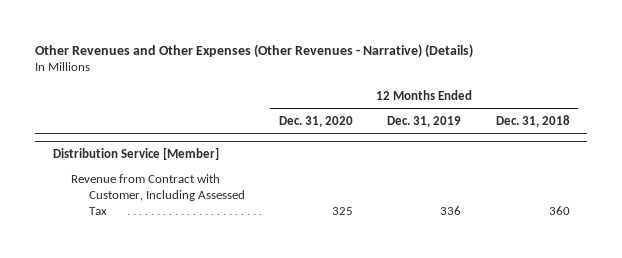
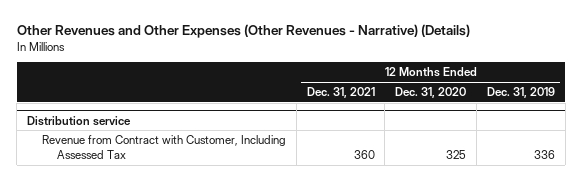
[495,114,570,127] Dec. 31, 2018 -> none
none -> [306,87,375,99] Dec. 31, 2021
[52,147,219,161] Distribution Service [Member] -> [27,115,132,126] Distribution service

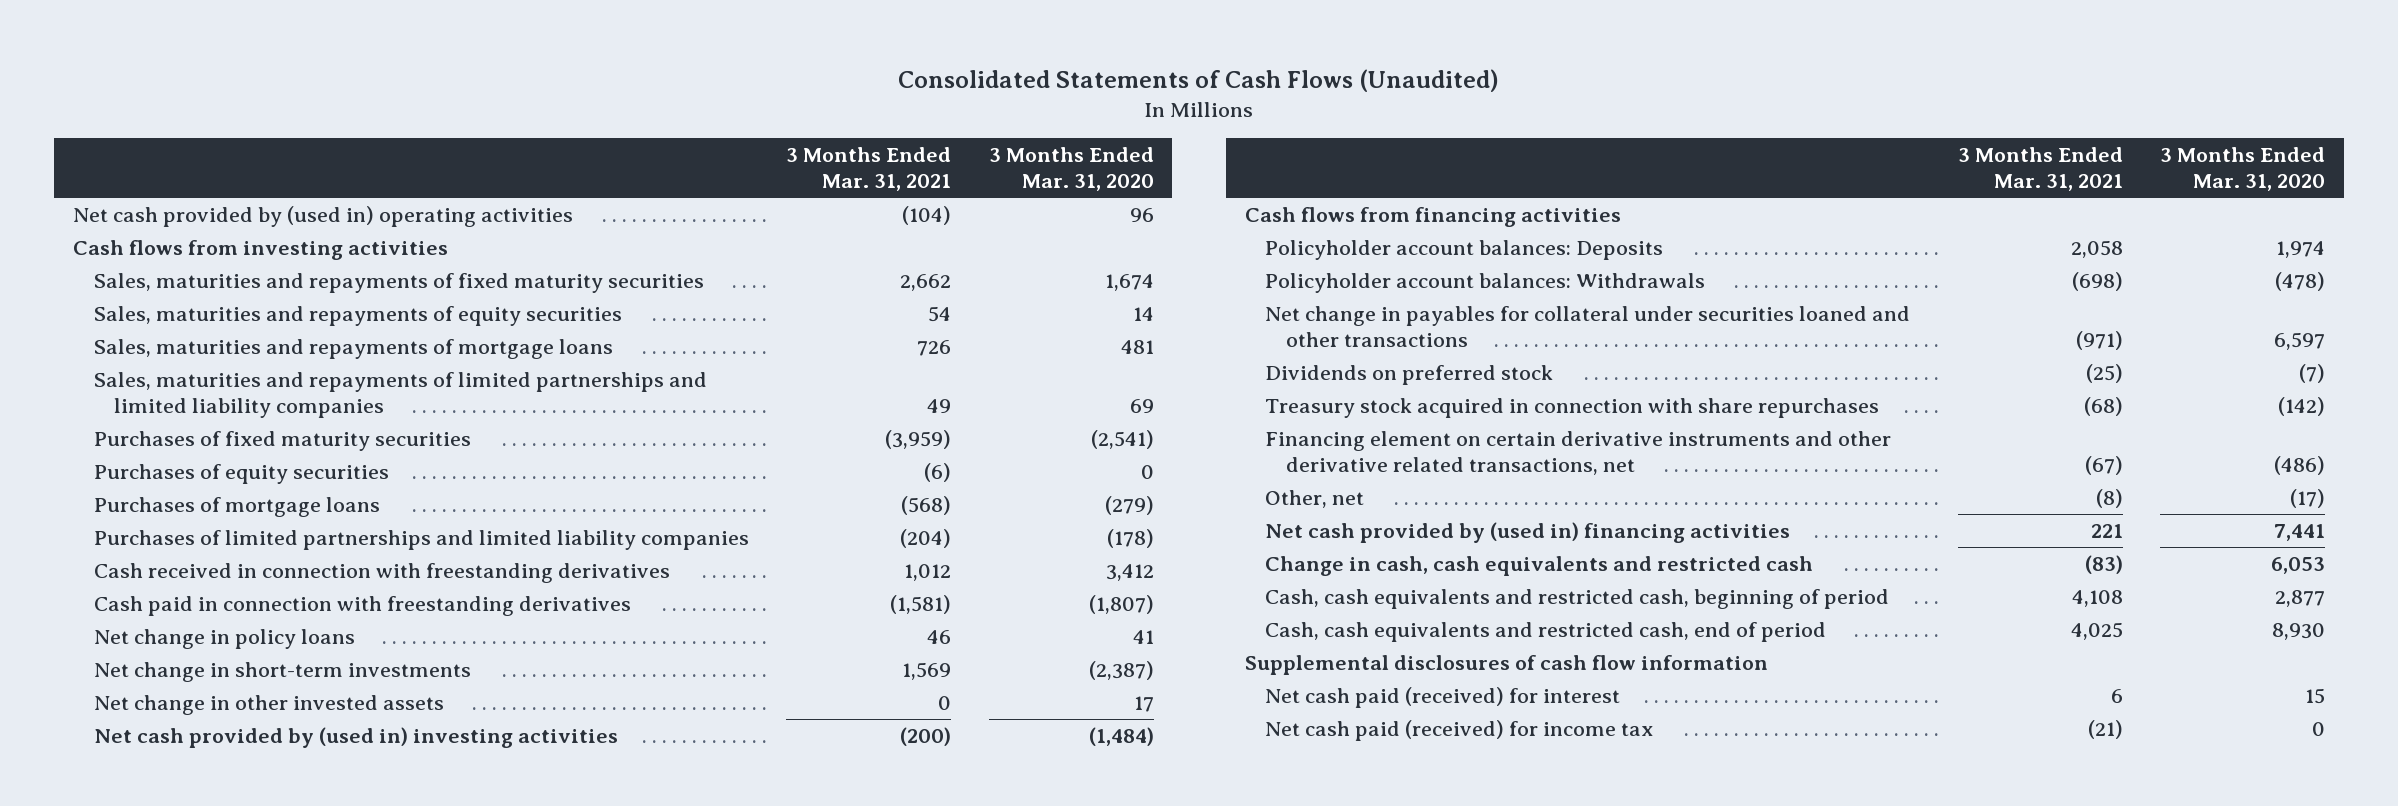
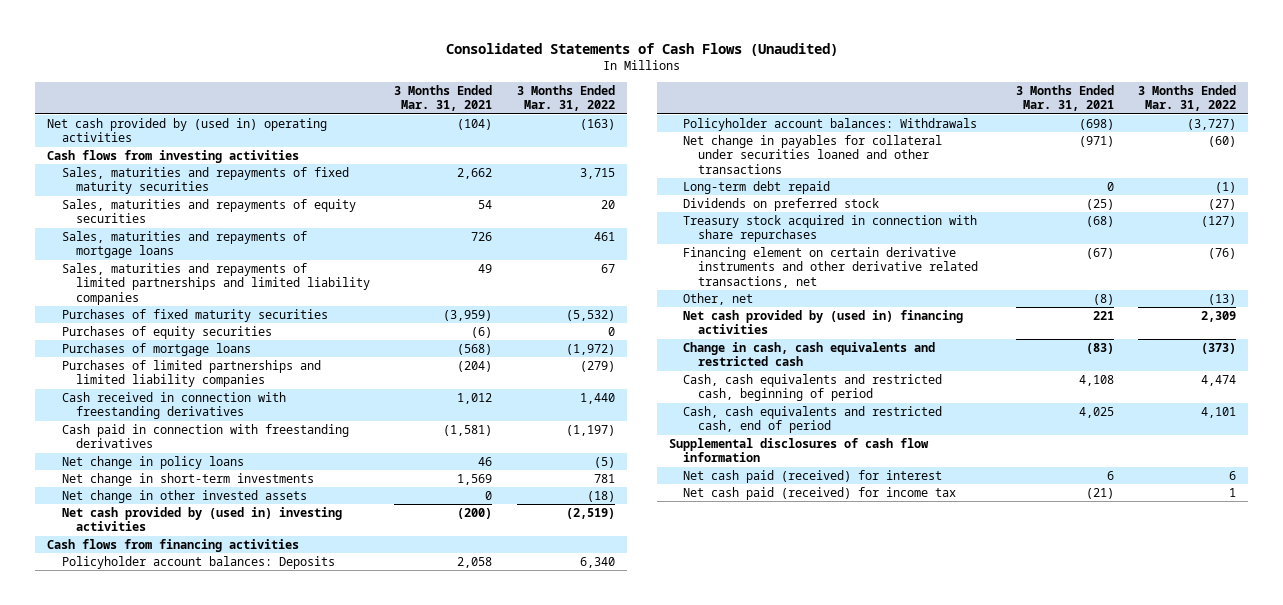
[988,147,1154,192] 3 Months Ended Mar. 31, 2020 -> none
none -> [516,85,615,112] 3 Months Ended Mar. 31, 2022
none -> [683,181,831,195] Long-term debt repaid

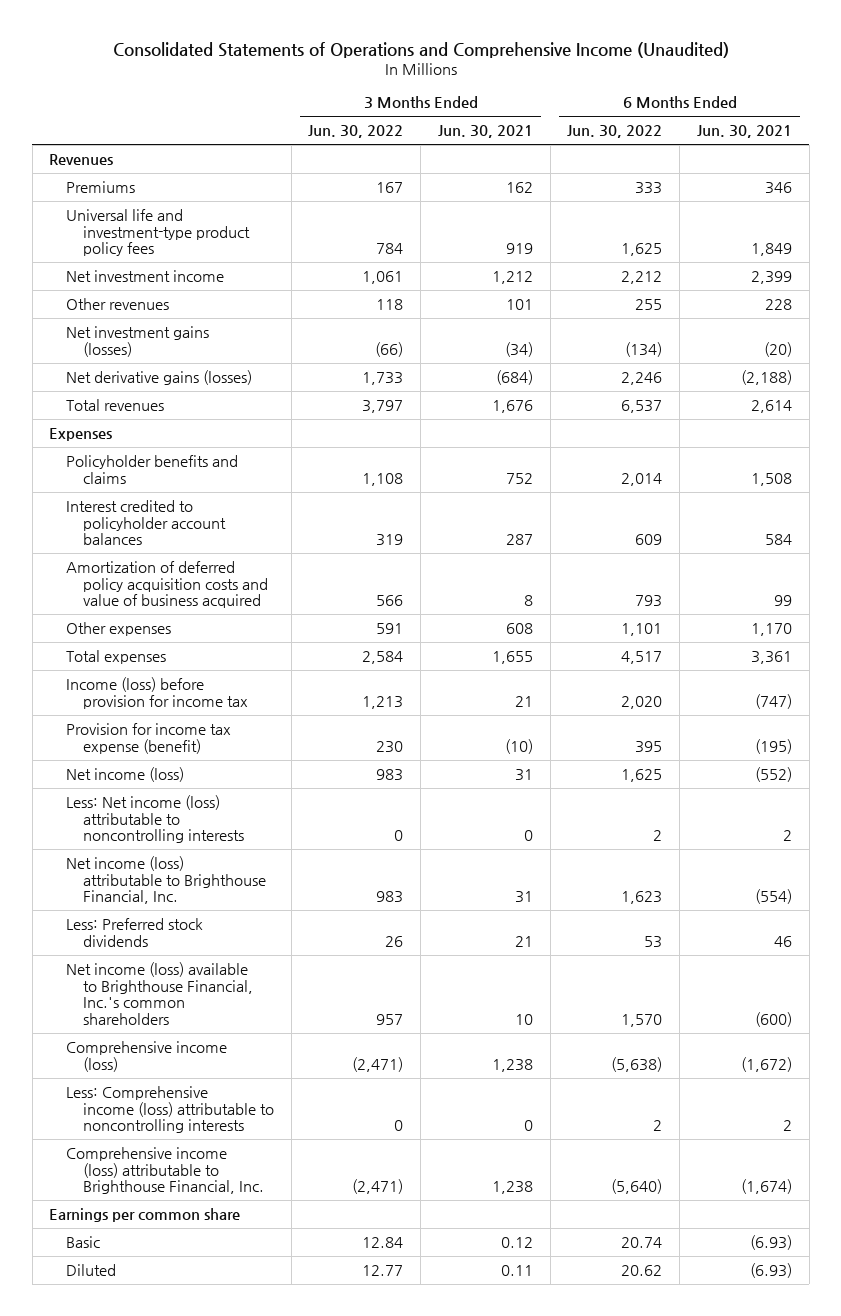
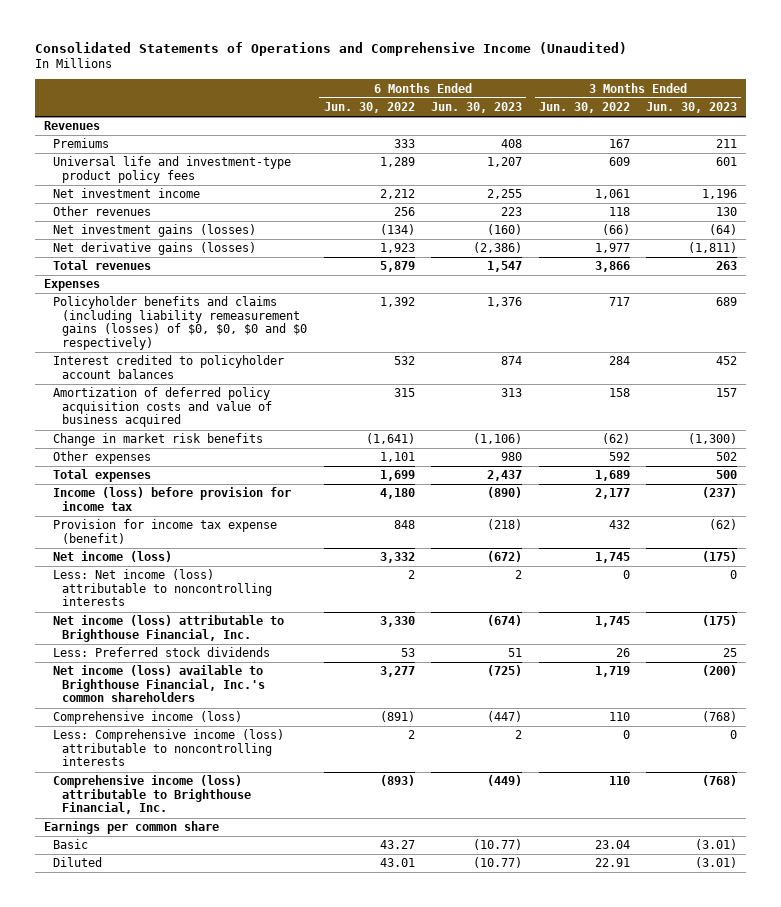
[437,125,533,139] Jun. 30, 2021 -> none
[696,125,792,139] Jun. 30, 2021 -> none
none -> [431,102,523,114] Jun. 30, 2023
none -> [646,102,738,114] Jun. 30, 2023
[376,243,404,255] 784 -> [608,157,630,167] 609
[621,243,663,257] 1,625 -> [379,157,415,168] 1,289
[635,298,663,310] 255 -> [393,207,415,217] 256
[362,371,404,385] 1,733 -> [594,243,630,254] 1,977
[621,371,663,385] 2,246 -> [379,243,415,254] 1,923
[362,399,404,413] 3,797 -> [594,261,630,273] 3,866
[621,399,663,413] 6,537 -> [379,261,415,273] 5,879
[66,454,239,484] Policyholder benefits and claims -> [52,296,307,351] Policyholder benefits and claims (including liability remeasurement gains (losses) of $0, $0, $0 and $0 respectively)
[362,472,404,486] 1,108 -> [608,297,630,307] 717
[621,472,663,486] 2,014 -> [379,297,415,308] 1,392
[376,534,404,547] 319 -> [608,356,630,366] 284
[635,534,663,546] 609 -> [393,356,415,366] 532
[376,595,404,607] 566 -> [608,388,630,398] 158
[635,595,663,608] 793 -> [393,388,415,398] 315
none -> [52,433,263,447] Change in market risk benefits
[376,622,404,634] 591 -> [608,452,630,462] 592
[362,650,404,664] 2,584 -> [594,470,630,482] 1,689
[621,650,663,664] 4,517 -> [379,470,415,482] 1,699
[362,695,404,709] 1,213 -> [594,488,630,500] 2,177
[621,695,663,709] 2,020 -> [379,488,415,500] 4,180
[376,740,404,753] 230 -> [608,520,630,530] 432
[635,740,663,753] 395 -> [393,520,415,530] 848
[376,768,404,781] 983 -> [594,552,630,564] 1,745
[621,768,663,782] 1,625 -> [379,552,415,564] 3,332
[376,891,404,904] 983 -> [594,616,630,628] 1,745
[621,891,663,905] 1,623 -> [379,616,415,628] 3,330
[376,1013,404,1025] 957 -> [594,666,630,678] 1,719
[621,1013,663,1027] 1,570 -> [379,666,415,678] 3,277
[352,1056,404,1072] (2,471) -> [608,712,630,722] 110
[611,1056,663,1072] (5,638) -> [379,711,415,723] (891)
[352,1179,404,1195] (2,471) -> [608,776,630,786] 110
[611,1179,663,1195] (5,640) -> [379,775,415,787] (893)
[362,1236,404,1248] 12.84 -> [594,840,630,850] 23.04
[621,1236,663,1248] 20.74 -> [379,840,415,850] 43.27
[362,1264,404,1276] 12.77 -> [594,858,630,868] 22.91
[621,1264,663,1276] 20.62 -> [379,858,415,868] 43.01

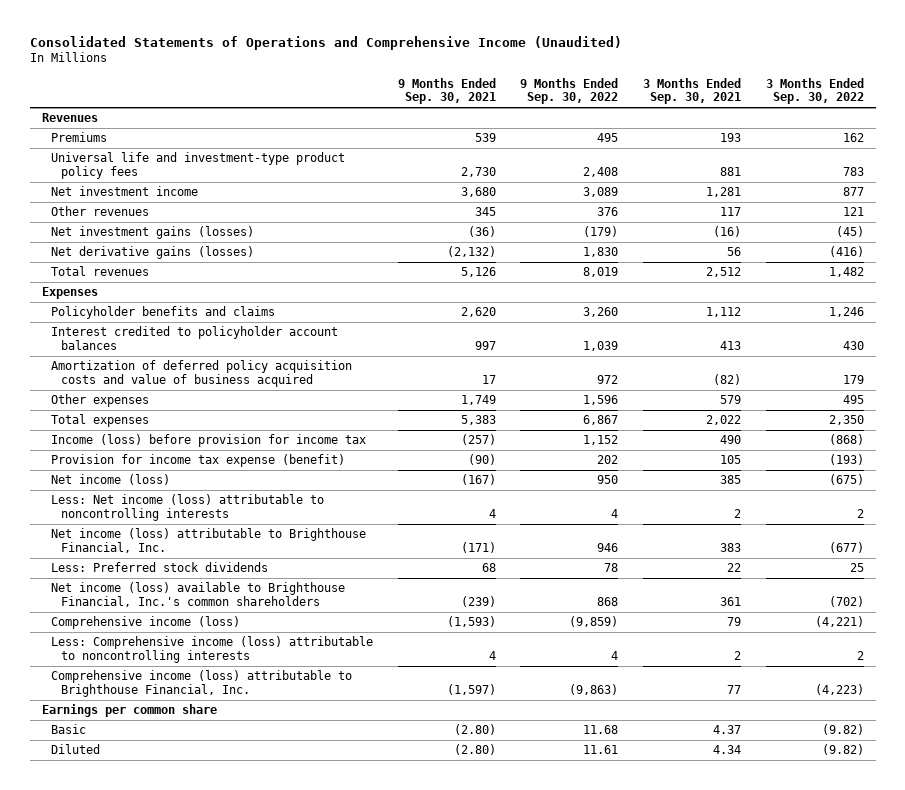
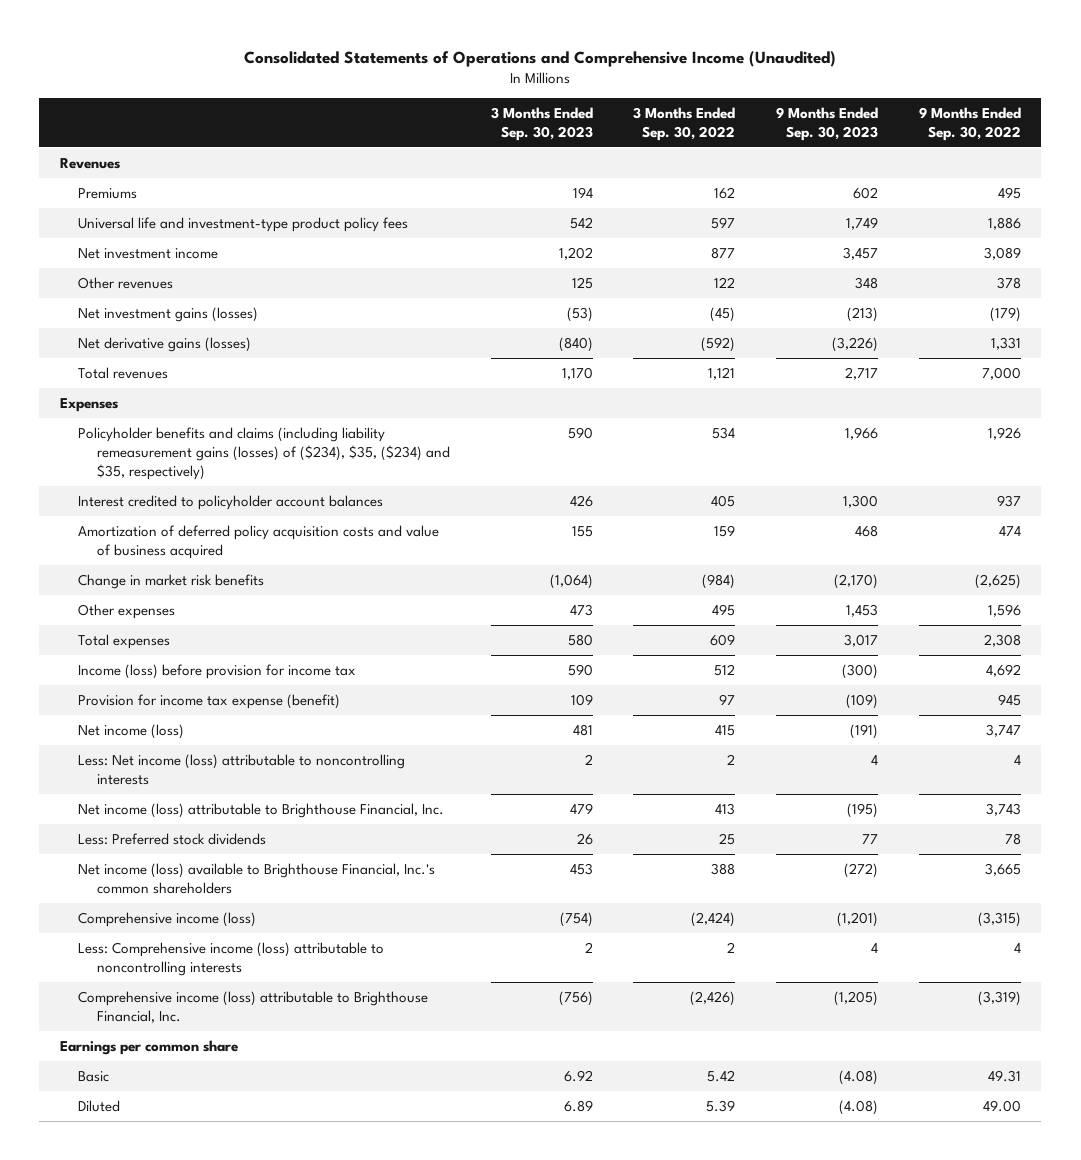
[397,77,496,105] 9 Months Ended Sep. 30, 2021 -> none
[642,77,741,105] 3 Months Ended Sep. 30, 2021 -> none
none -> [490,106,593,141] 3 Months Ended Sep. 30, 2023
none -> [776,106,879,141] 9 Months Ended Sep. 30, 2023
[583,166,619,177] 2,408 -> [987,216,1021,230] 1,886
[842,166,864,176] 783 -> [711,216,736,229] 597
[597,207,619,217] 376 -> [996,276,1021,289] 378
[842,207,864,217] 121 -> [714,276,736,288] 122
[583,247,619,258] 1,830 -> [990,336,1021,350] 1,331
[828,246,864,258] (416) -> [701,336,736,352] (592)
[583,267,619,278] 8,019 -> [981,366,1021,380] 7,000
[828,267,864,278] 1,482 -> [708,366,736,380] 1,121
[51,306,276,320] Policyholder benefits and claims -> [78,426,450,481] Policyholder benefits and claims (including liability remeasurement gains (losses) of ($234), $35, ($234) and $35, respectively)
[583,307,619,318] 3,260 -> [987,426,1021,440] 1,926
[828,307,864,318] 1,246 -> [712,426,736,439] 534
[583,340,619,351] 1,039 -> [996,494,1021,507] 937
[842,340,864,350] 430 -> [711,494,736,507] 405
[597,374,619,384] 972 -> [998,525,1021,536] 474
[842,374,864,384] 179 -> [714,524,736,537] 159
none -> [78,573,265,589] Change in market risk benefits
[583,415,619,426] 6,867 -> [983,633,1021,647] 2,308
[828,415,864,426] 2,350 -> [710,633,736,646] 609
[583,435,619,446] 1,152 -> [985,663,1021,677] 4,692
[828,434,864,446] (868) -> [714,663,736,676] 512
[597,455,619,465] 202 -> [997,693,1021,706] 945
[828,454,864,466] (193) -> [719,693,736,705] 97
[597,475,619,485] 950 -> [985,723,1021,737] 3,747
[828,474,864,486] (675) -> [715,724,736,736] 415
[597,542,619,552] 946 -> [985,802,1021,816] 3,743
[828,541,864,553] (677) -> [715,802,736,815] 413
[597,596,619,606] 868 -> [984,862,1021,876] 3,665
[828,595,864,607] (702) -> [711,862,736,875] 388
[569,616,619,628] (9,859) -> [977,911,1021,927] (3,315)
[814,616,864,628] (4,221) -> [691,911,736,927] (2,424)
[569,683,619,695] (9,863) -> [977,990,1021,1006] (3,319)
[814,683,864,695] (4,223) -> [690,990,736,1006] (2,426)
[583,725,619,735] 11.68 -> [987,1069,1021,1082] 49.31
[821,724,864,736] (9.82) -> [707,1069,736,1082] 5.42
[583,745,619,755] 11.61 -> [982,1099,1021,1112] 49.00
[821,744,864,756] (9.82) -> [706,1099,736,1112] 5.39

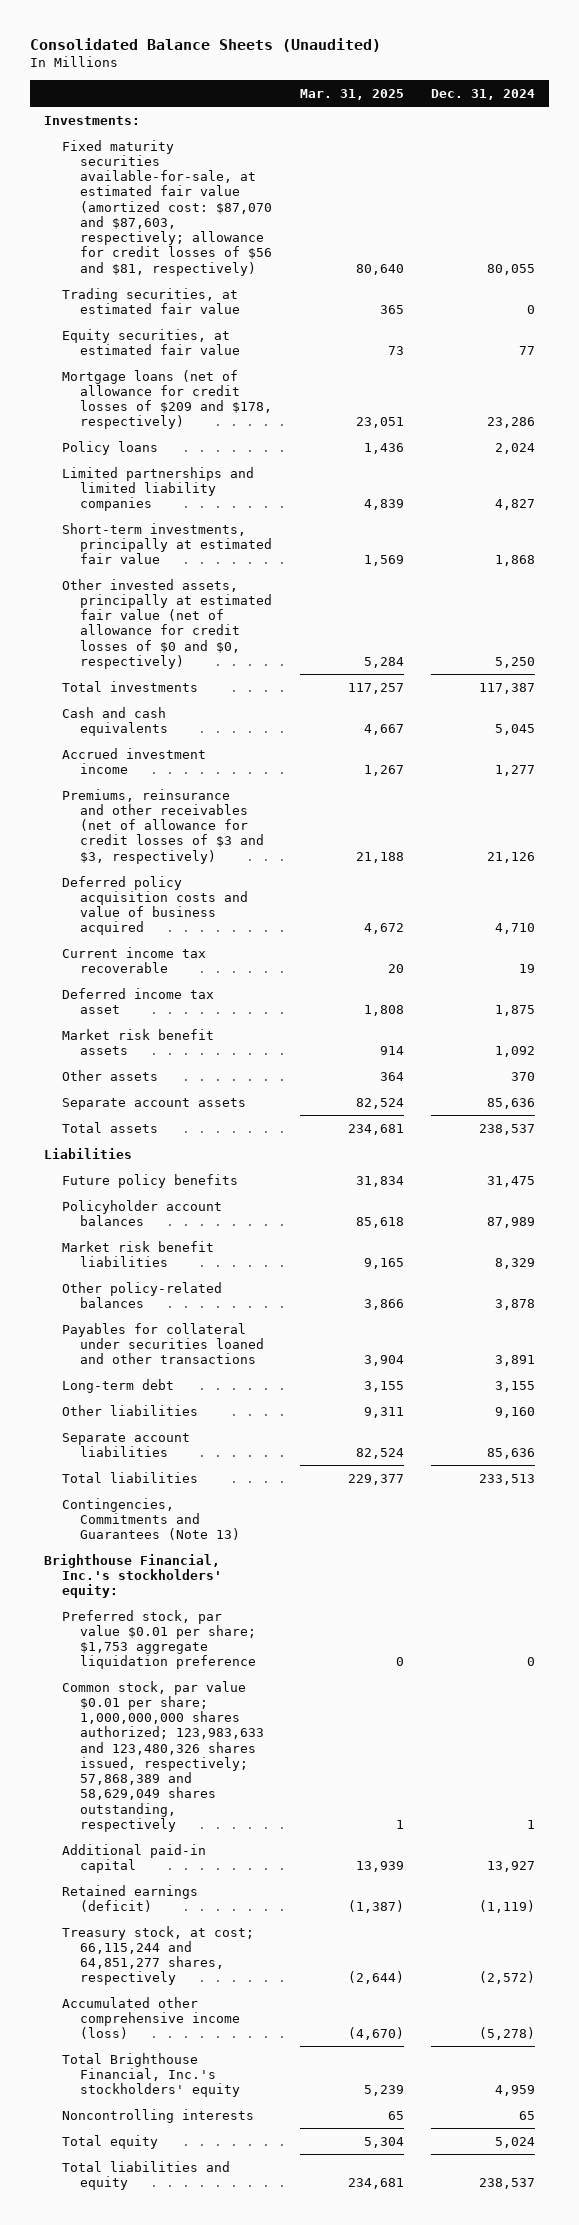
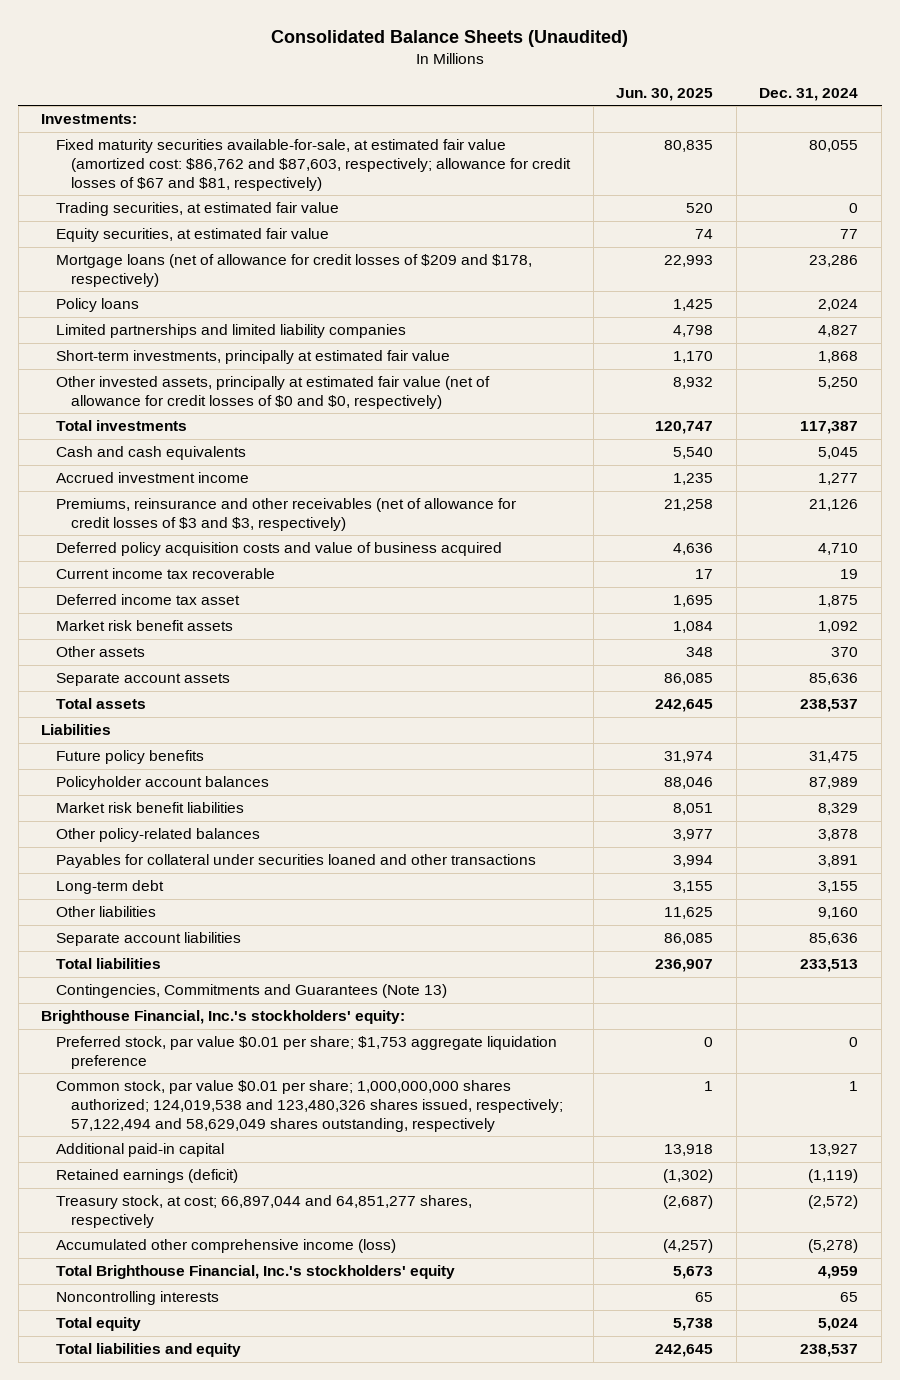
[299,89,404,101] Mar. 31, 2025 -> none
none -> [616,87,714,101] Jun. 30, 2025
[61,139,272,276] Fixed maturity securities available-for-sale, at estimated fair value (amortized cost: $87,070 and $87,603, respectively; allowance for credit losses of $56 and $81, respectively) -> [56,139,572,191] Fixed maturity securities available-for-sale, at estimated fair value (amortized cost: $86,762 and $87,603, respectively; allowance for credit losses of $67 and $81, respectively)
[61,1680,264,1832] Common stock, par value $0.01 per share; 1,000,000,000 shares authorized; 123,983,633 and 123,480,326 shares issued, respectively; 57,868,389 and 58,629,049 shares outstanding, respectively -> [56,1080,564,1132] Common stock, par value $0.01 per share; 1,000,000,000 shares authorized; 124,019,538 and 123,480,326 shares issued, respectively; 57,122,494 and 58,629,049 shares outstanding, respectively
[61,1925,254,1986] Treasury stock, at cost; 66,115,244 and 64,851,277 shares, respectively -> [56,1195,473,1229] Treasury stock, at cost; 66,897,044 and 64,851,277 shares, respectively

